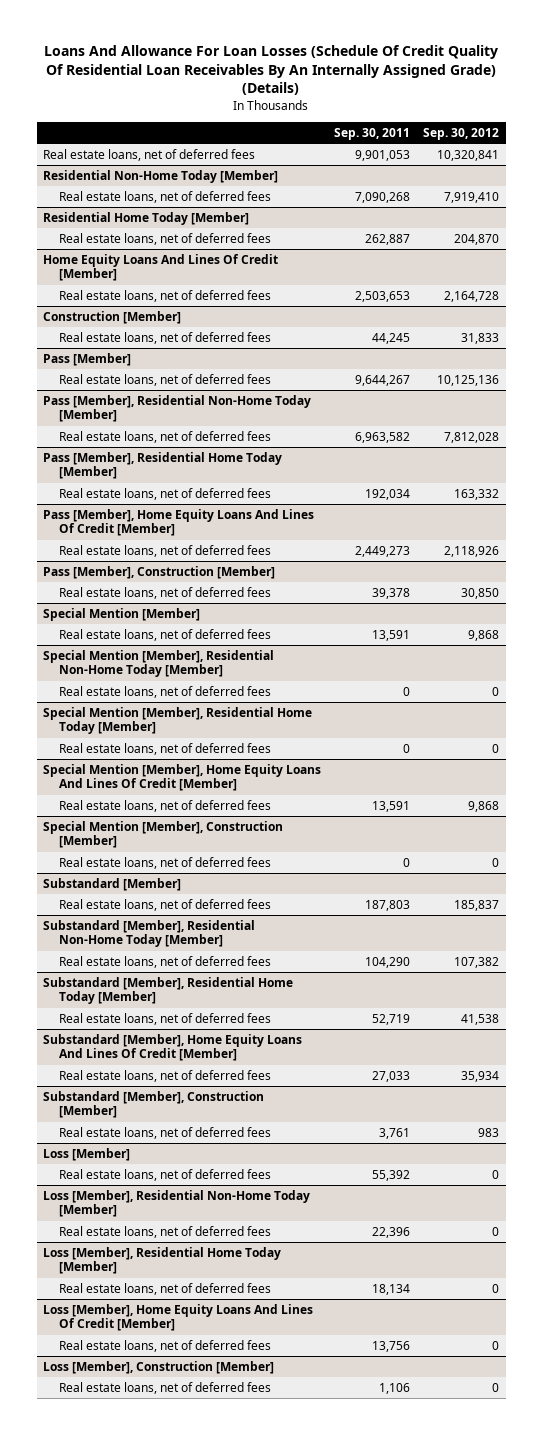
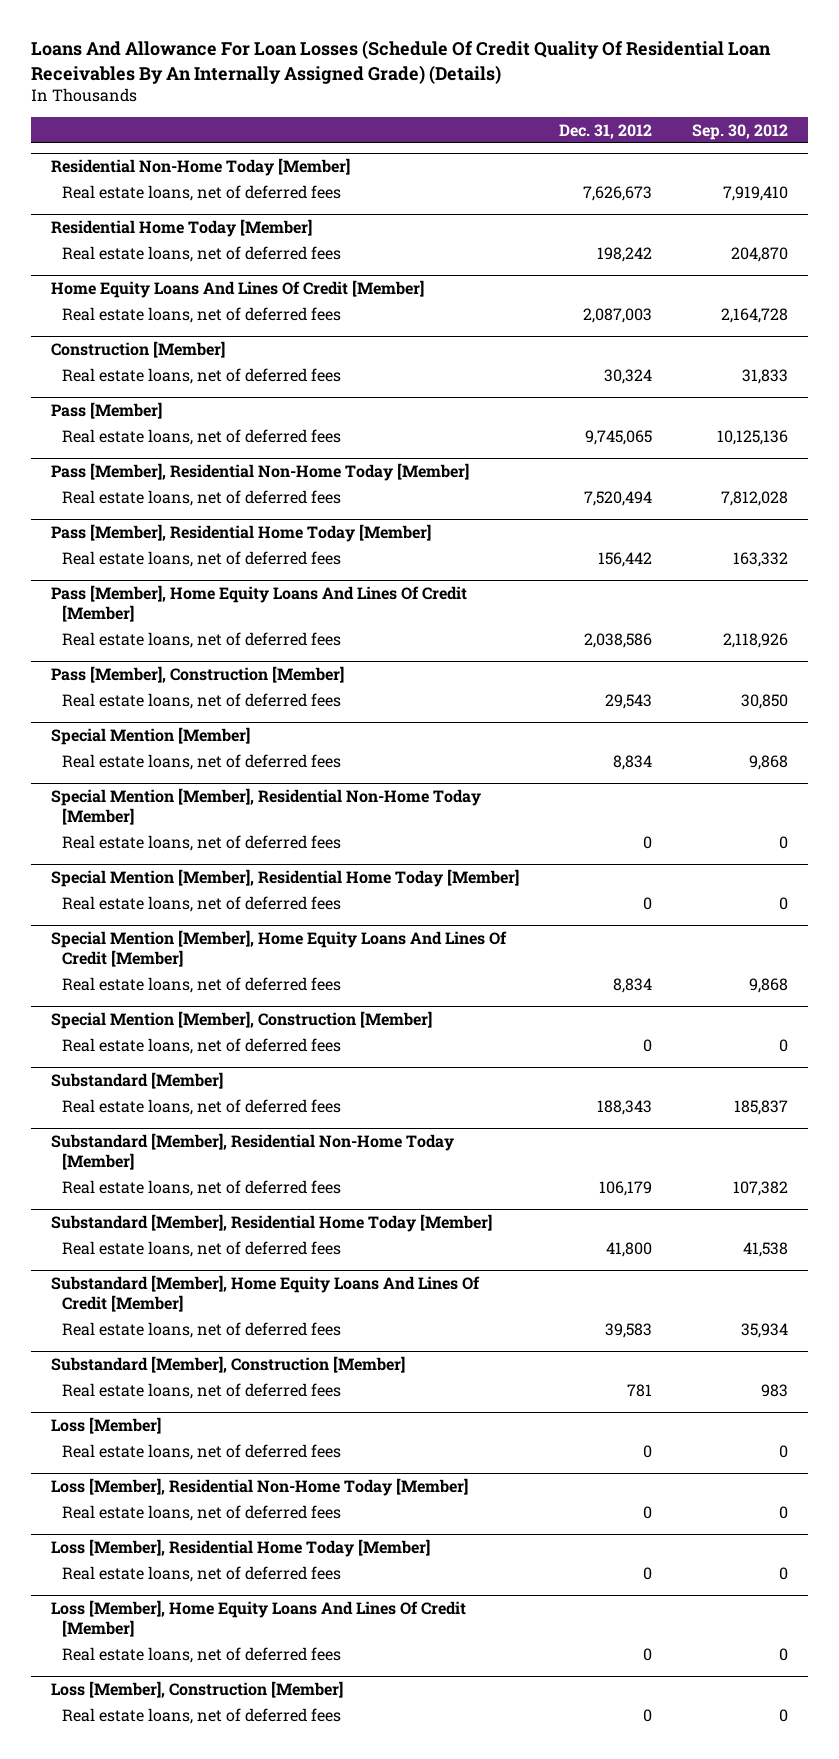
[334,127,411,140] Sep. 30, 2011 -> none
none -> [559,123,653,139] Dec. 31, 2012
[43,149,256,162] Real estate loans, net of deferred fees -> none

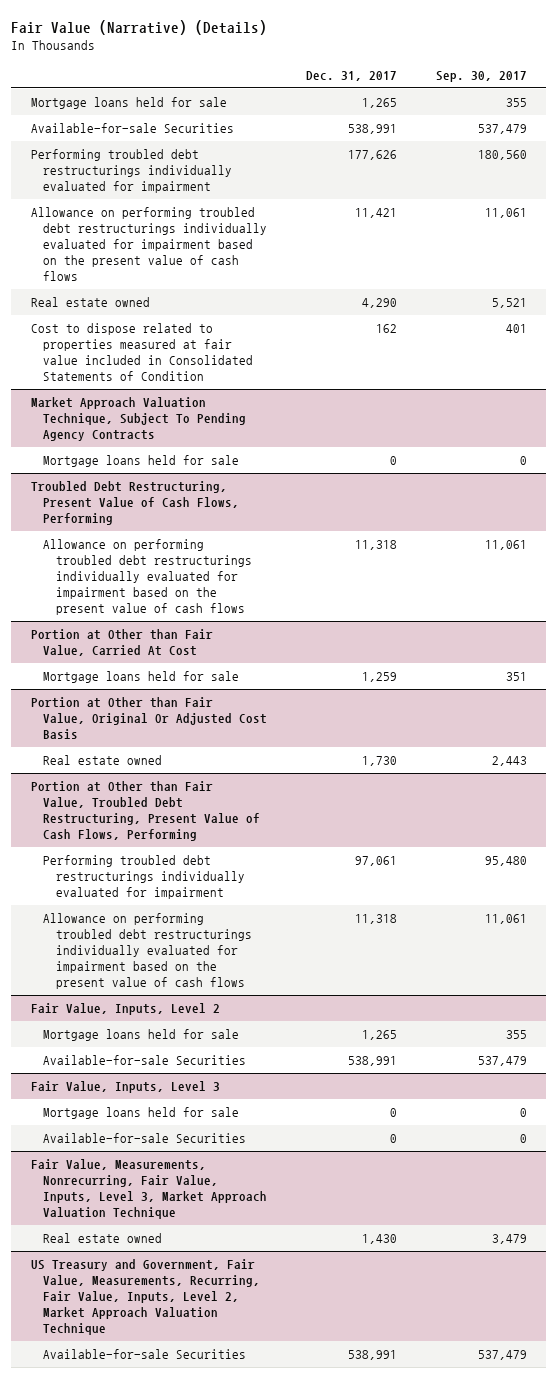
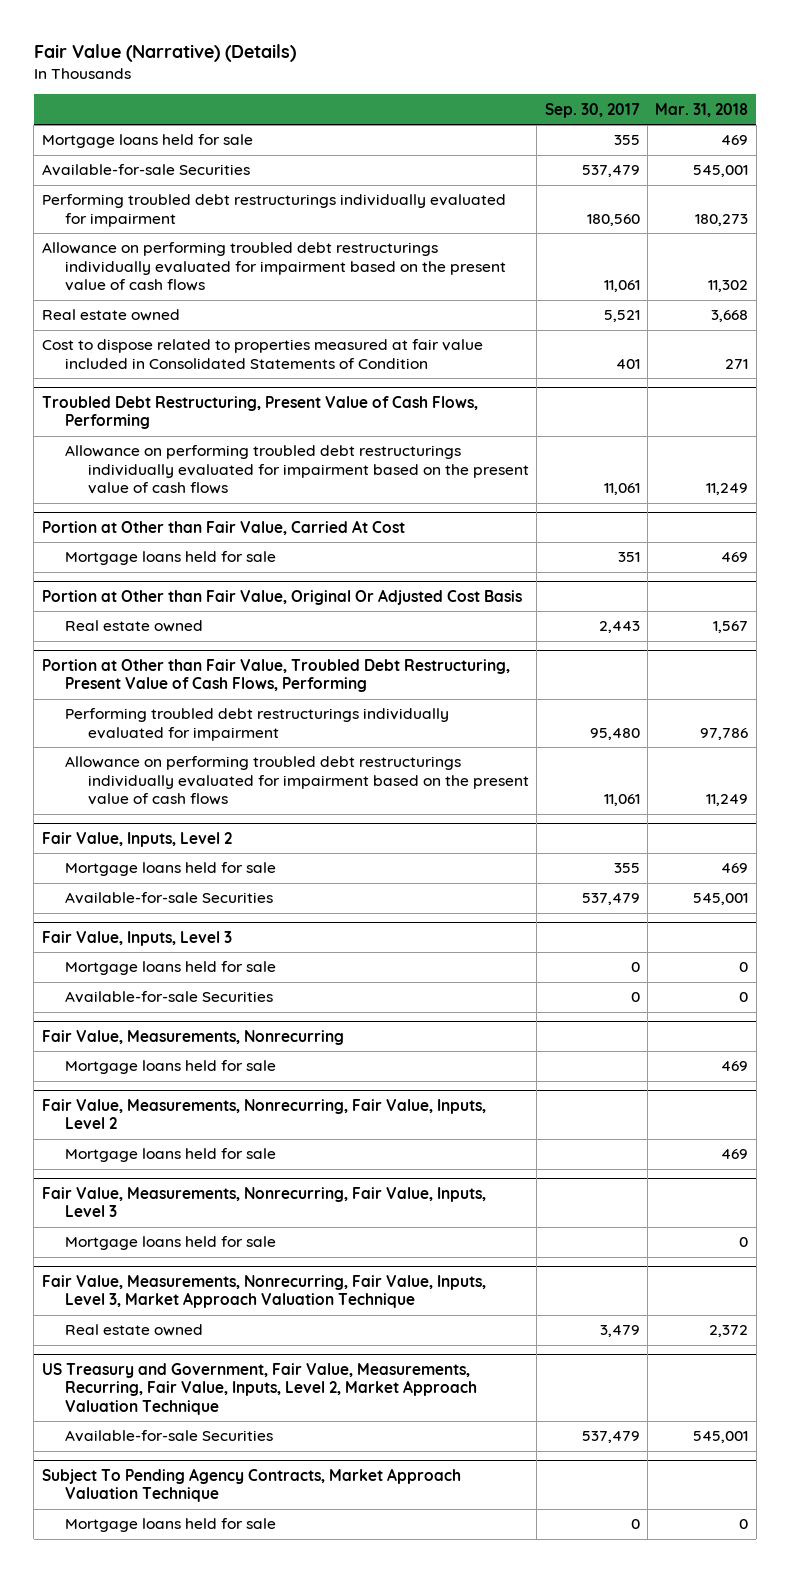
[305,71,397,82] Dec. 31, 2017 -> none
none -> [655,102,749,117] Mar. 31, 2018
[30,397,247,442] Market Approach Valuation Technique, Subject To Pending Agency Contracts -> none
[43,455,240,468] Mortgage loans held for sale -> none
none -> [41,1029,344,1045] Fair Value, Measurements, Nonrecurring
none -> [64,1060,276,1075] Mortgage loans held for sale
none -> [41,1098,486,1130] Fair Value, Measurements, Nonrecurring, Fair Value, Inputs, Level 2
none -> [64,1148,276,1163] Mortgage loans held for sale
none -> [41,1186,486,1218] Fair Value, Measurements, Nonrecurring, Fair Value, Inputs, Level 3
none -> [64,1236,276,1251] Mortgage loans held for sale
none -> [41,1467,461,1503] Subject To Pending Agency Contracts, Market Approach Valuation Technique
none -> [64,1518,276,1533] Mortgage loans held for sale

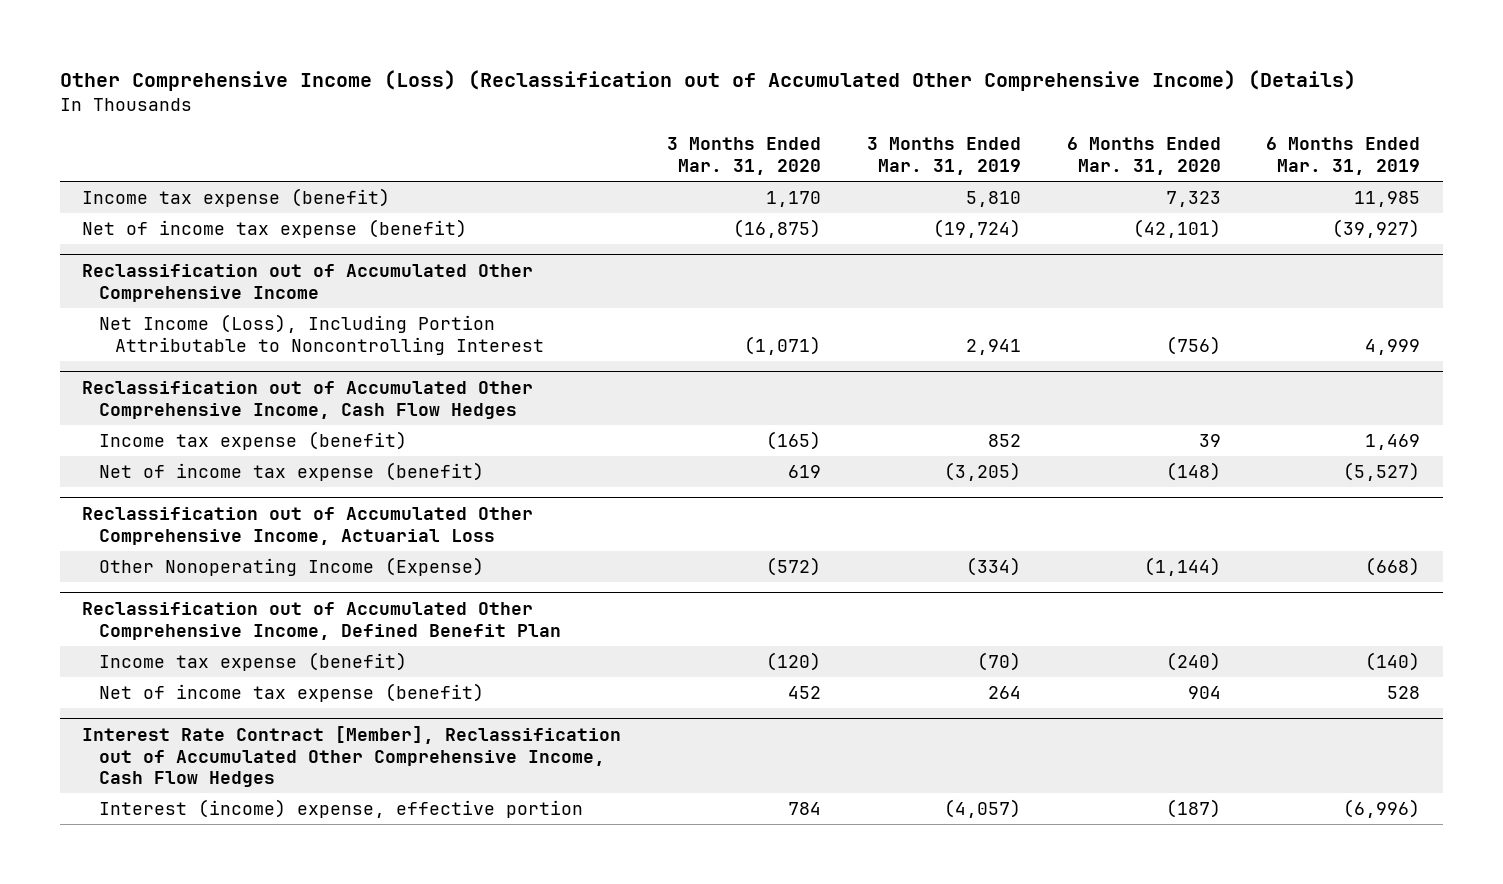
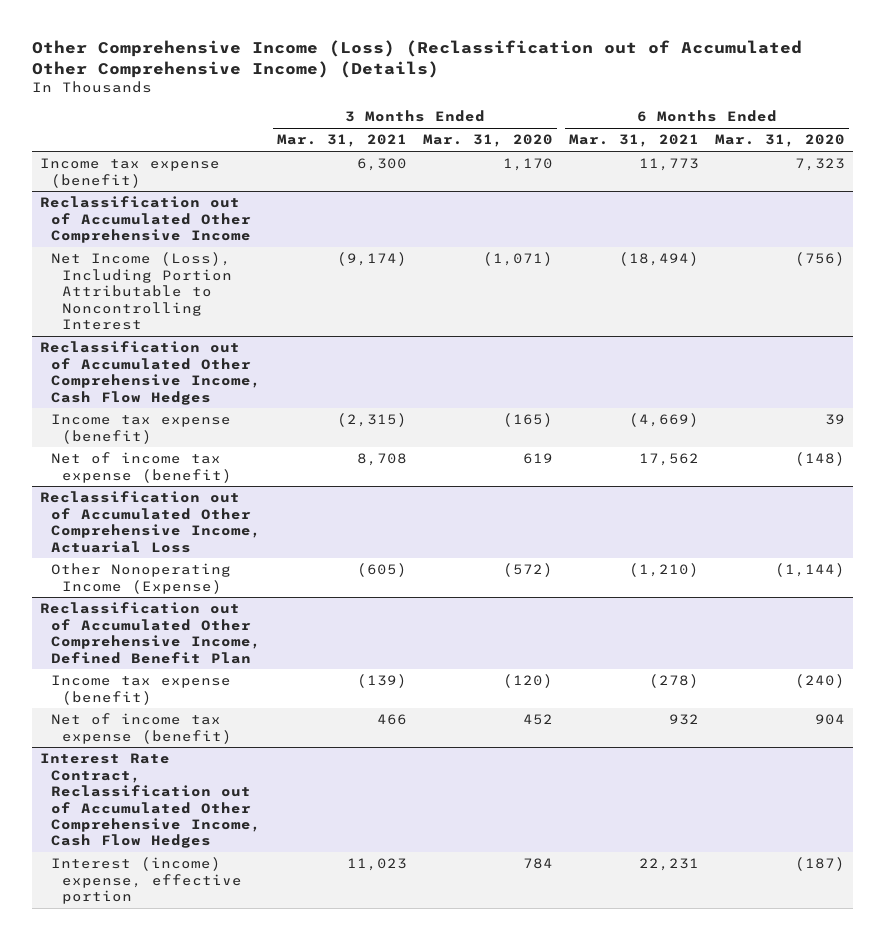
[866,137,1021,175] 3 Months Ended Mar. 31, 2019 -> none
[1266,137,1421,175] 6 Months Ended Mar. 31, 2019 -> none
none -> [277,134,408,148] Mar. 31, 2021
none -> [569,134,700,148] Mar. 31, 2021
[82,219,468,239] Net of income tax expense (benefit) -> none
[82,725,622,788] Interest Rate Contract [Member], Reclassification out of Accumulated Other Comprehensive Income, Cash Flow Hedges -> [39,753,261,849] Interest Rate Contract, Reclassification out of Accumulated Other Comprehensive Income, Cash Flow Hedges

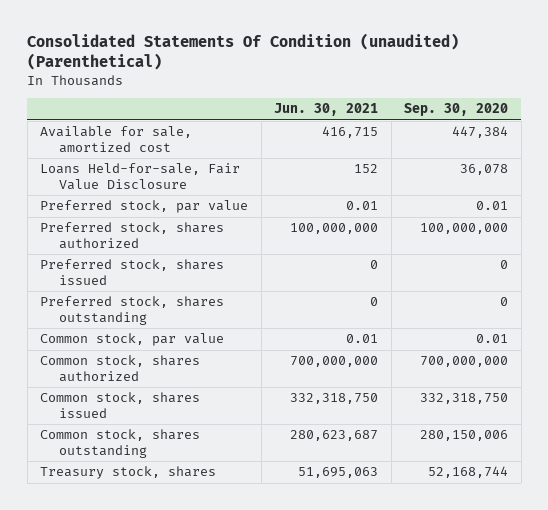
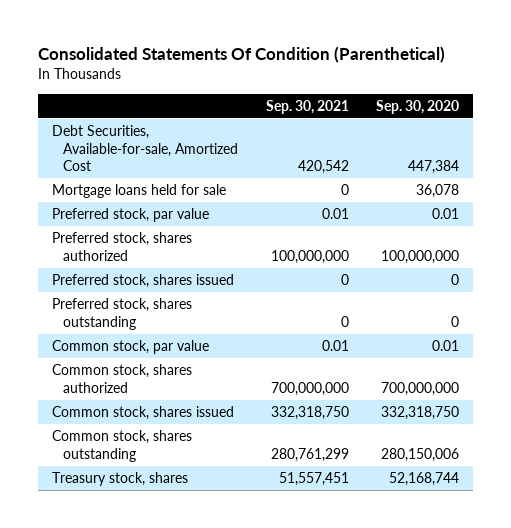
[27,33,460,71] Consolidated Statements Of Condition (unaudited) (Parenthetical) -> [38,46,446,64] Consolidated Statements Of Condition (Parenthetical)
[274,103,379,117] Jun. 30, 2021 -> none
none -> [265,99,349,114] Sep. 30, 2021
[40,126,193,153] Available for sale, amortized cost -> [51,125,238,172] Debt Securities, Available-for-sale, Amortized Cost
[40,163,241,190] Loans Held-for-sale, Fair Value Disclosure -> [51,184,226,199] Mortgage loans held for sale

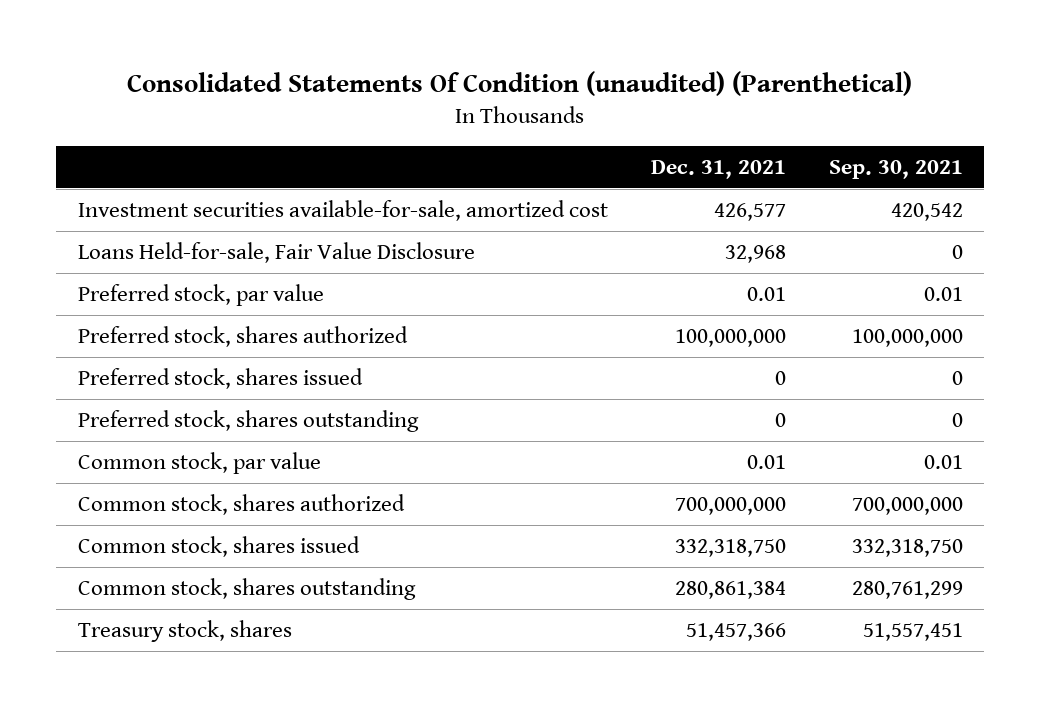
[38,46,446,64] Consolidated Statements Of Condition (Parenthetical) -> [127,70,913,96] Consolidated Statements Of Condition (unaudited) (Parenthetical)
[376,99,460,114] Sep. 30, 2020 -> none
none -> [650,159,786,179] Dec. 31, 2021
[51,125,238,172] Debt Securities, Available-for-sale, Amortized Cost -> [77,200,608,222] Investment securities available-for-sale, amortized cost
[51,184,226,199] Mortgage loans held for sale -> [77,242,475,264] Loans Held-for-sale, Fair Value Disclosure

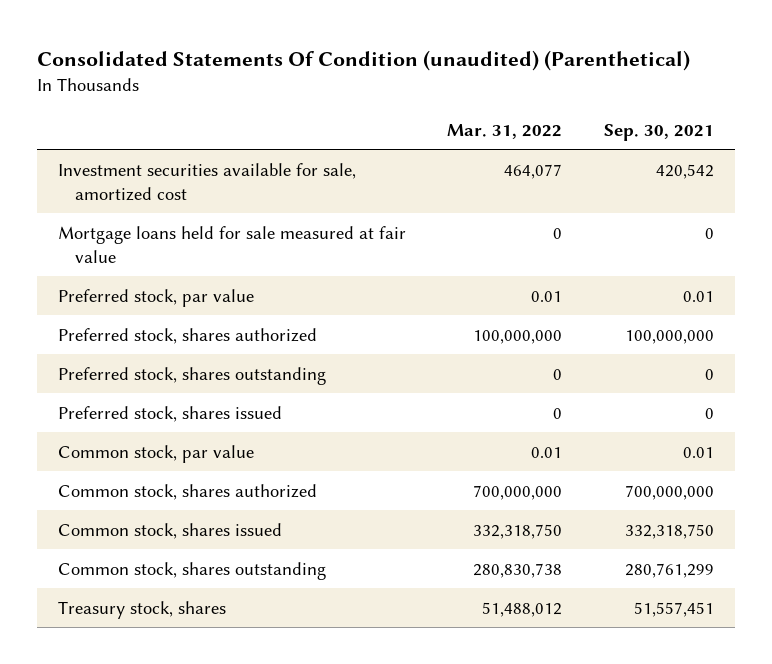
[650,159,786,179] Dec. 31, 2021 -> none
none -> [447,123,563,139] Mar. 31, 2022
[77,200,608,222] Investment securities available-for-sale, amortized cost -> [57,162,356,201] Investment securities available for sale, amortized cost
[77,242,475,264] Loans Held-for-sale, Fair Value Disclosure -> [57,225,406,263] Mortgage loans held for sale measured at fair value
[77,368,363,390] Preferred stock, shares issued -> [57,405,282,422] Preferred stock, shares issued

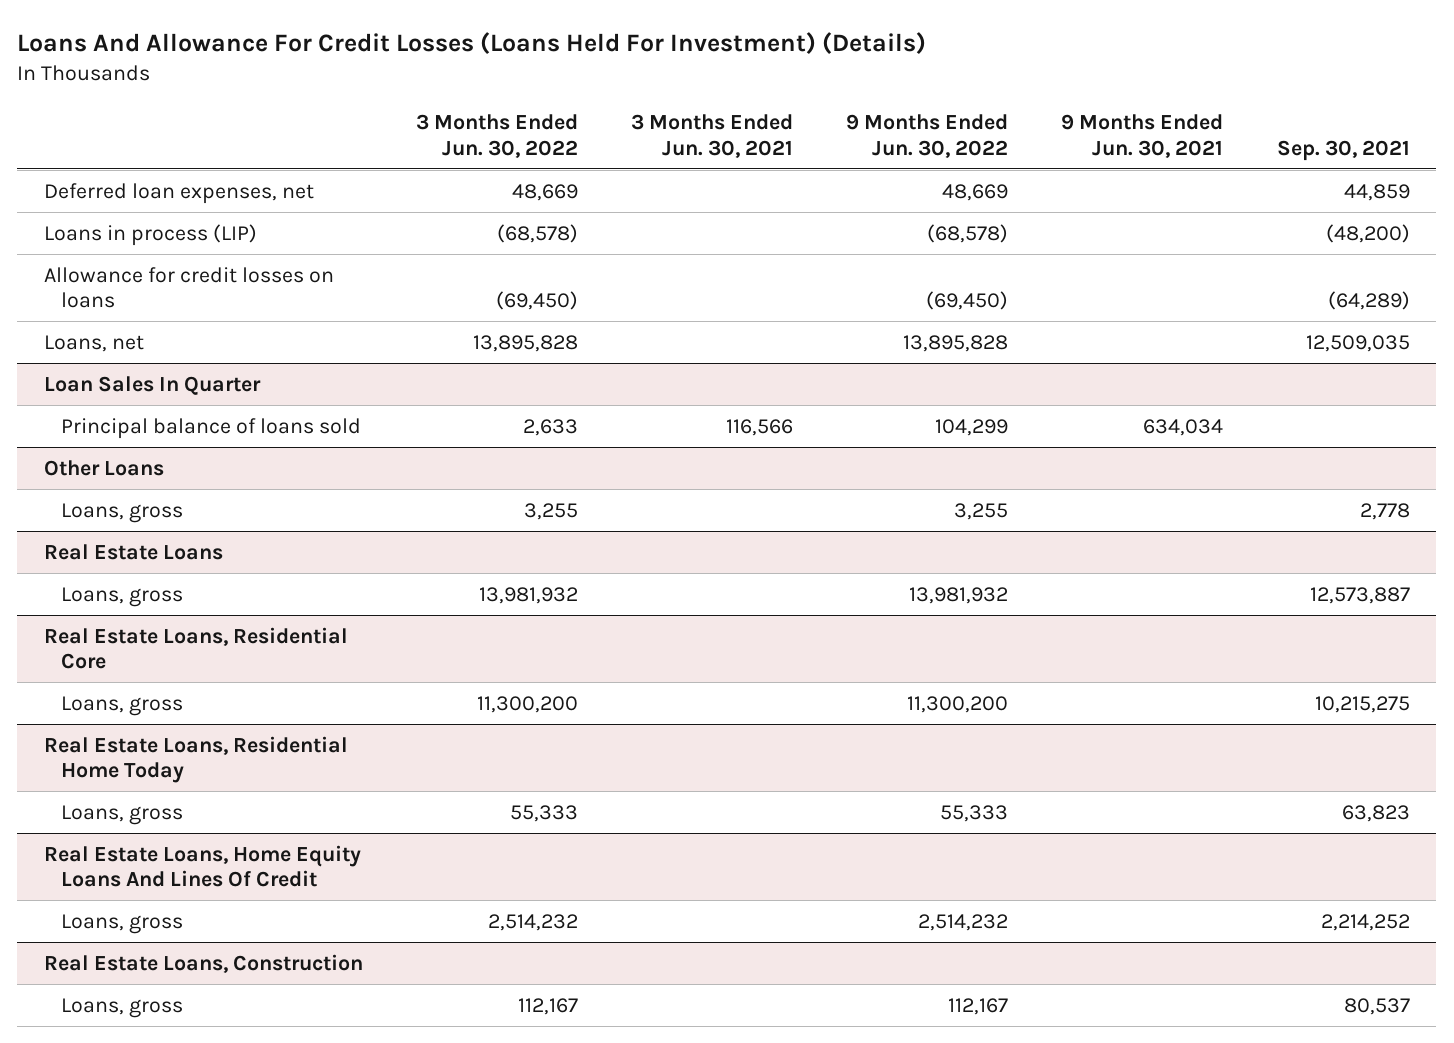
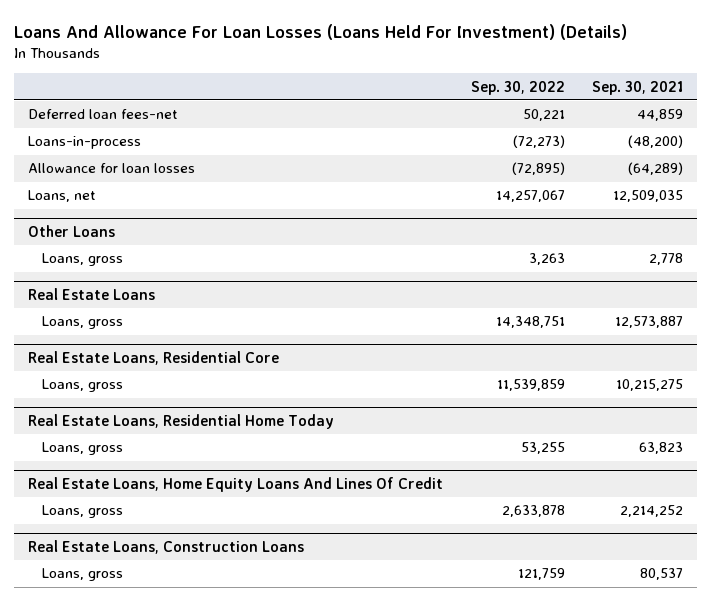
[17,31,927,54] Loans And Allowance For Credit Losses (Loans Held For Investment) (Details) -> [14,23,628,40] Loans And Allowance For Loan Losses (Loans Held For Investment) (Details)
[416,114,579,158] 3 Months Ended Jun. 30, 2022 -> none
[631,114,794,158] 3 Months Ended Jun. 30, 2021 -> none
[846,114,1009,158] 9 Months Ended Jun. 30, 2022 -> none
[1061,114,1224,158] 9 Months Ended Jun. 30, 2021 -> none
none -> [470,80,565,95] Sep. 30, 2022
[43,182,314,204] Deferred loan expenses, net -> [27,109,178,120] Deferred loan fees-net
[43,223,257,246] Loans in process (LIP) -> [27,136,141,150] Loans-in-process
[43,266,334,309] Allowance for credit losses on loans -> [27,163,195,174] Allowance for loan losses
[43,375,261,395] Loan Sales In Quarter -> none
[60,417,361,439] Principal balance of loans sold -> none
[43,953,363,973] Real Estate Loans, Construction -> [27,539,304,554] Real Estate Loans, Construction Loans

